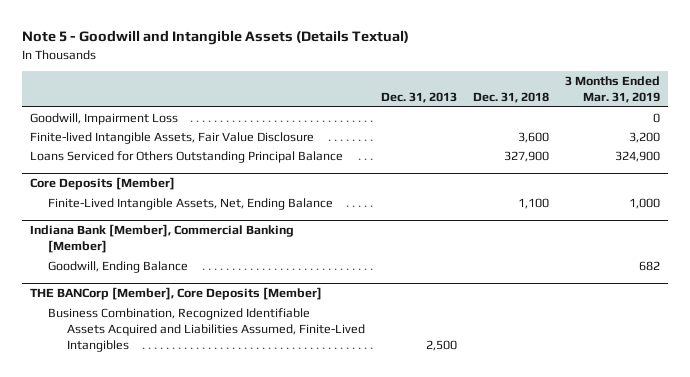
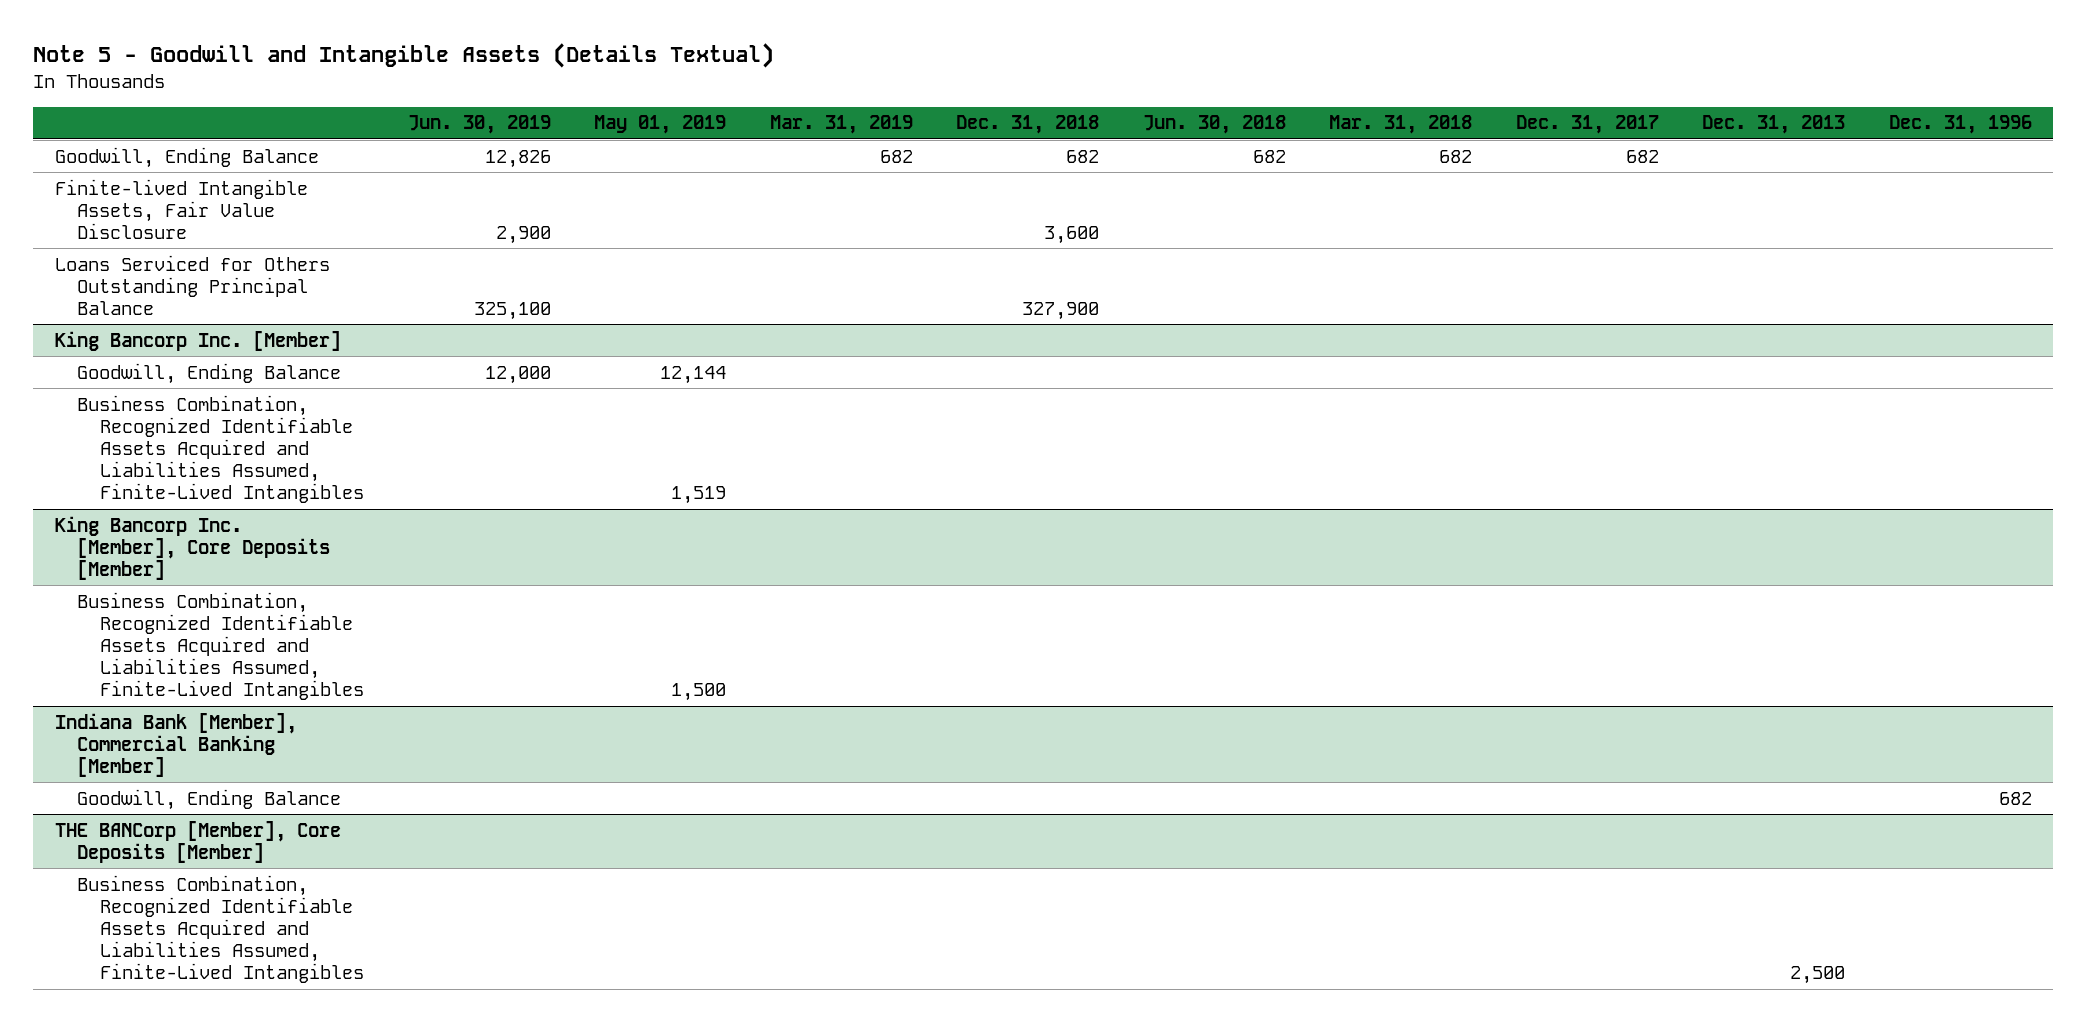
[565,76,661,104] 3 Months Ended Mar. 31, 2019 -> none
none -> [407,115,551,135] Jun. 30, 2019
none -> [594,115,727,135] May 01, 2019
none -> [769,115,913,135] Mar. 31, 2019
none -> [1142,115,1286,135] Jun. 30, 2018
none -> [1329,115,1473,135] Mar. 31, 2018
none -> [1515,115,1659,135] Dec. 31, 2017
none -> [1888,115,2032,135] Dec. 31, 1996
[29,112,178,125] Goodwill, Impairment Loss -> none
none -> [54,146,319,168] Goodwill, Ending Balance
[48,197,334,210] Finite-Lived Intangible Assets, Net, Ending Balance -> none
none -> [54,330,341,351] King Bancorp Inc. [Member]
none -> [77,362,342,384] Goodwill, Ending Balance
none -> [77,394,365,504] Business Combination, Recognized Identifiable Assets Acquired and Liabilities Assumed, Finite-Lived Intangibles
[29,176,175,190] Core Deposits [Member] -> [54,515,331,580] King Bancorp Inc. [Member], Core Deposits [Member]
none -> [77,591,365,701] Business Combination, Recognized Identifiable Assets Acquired and Liabilities Assumed, Finite-Lived Intangibles

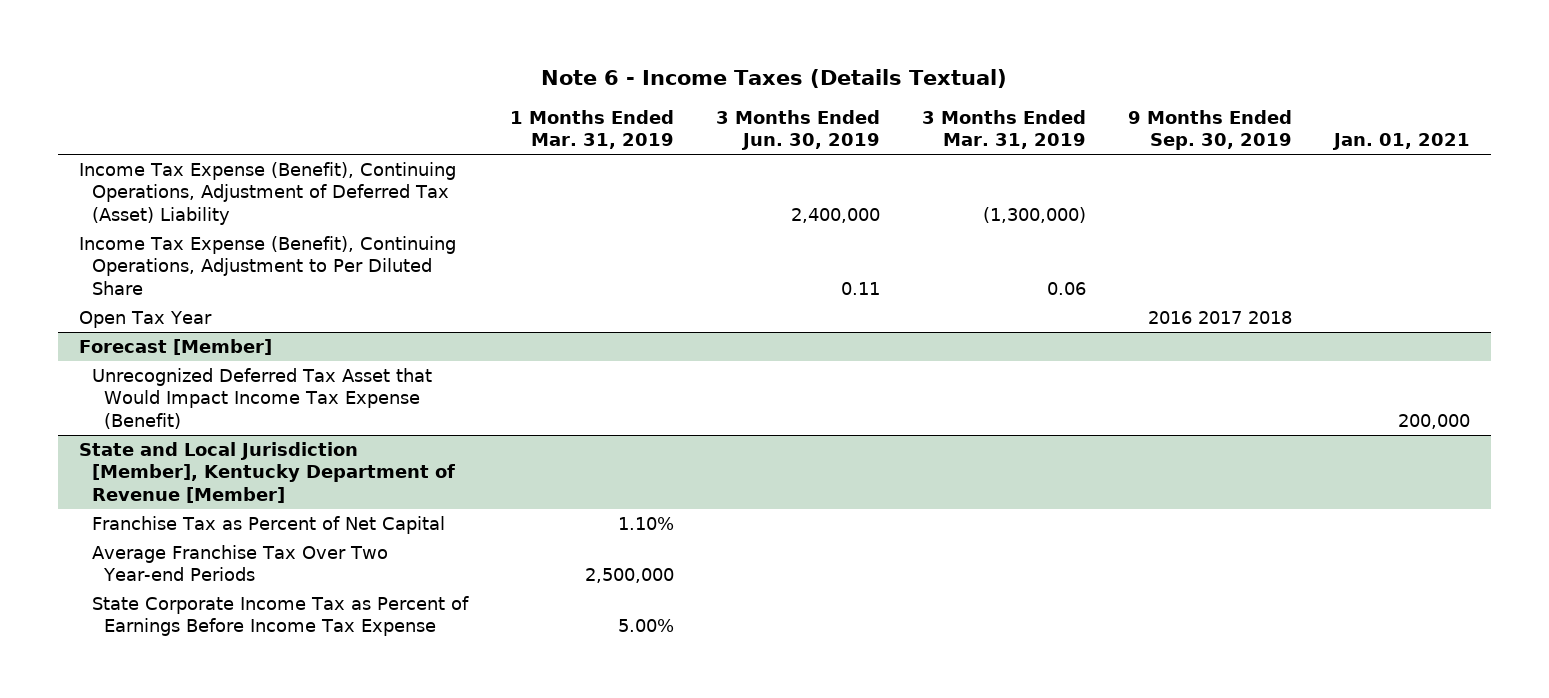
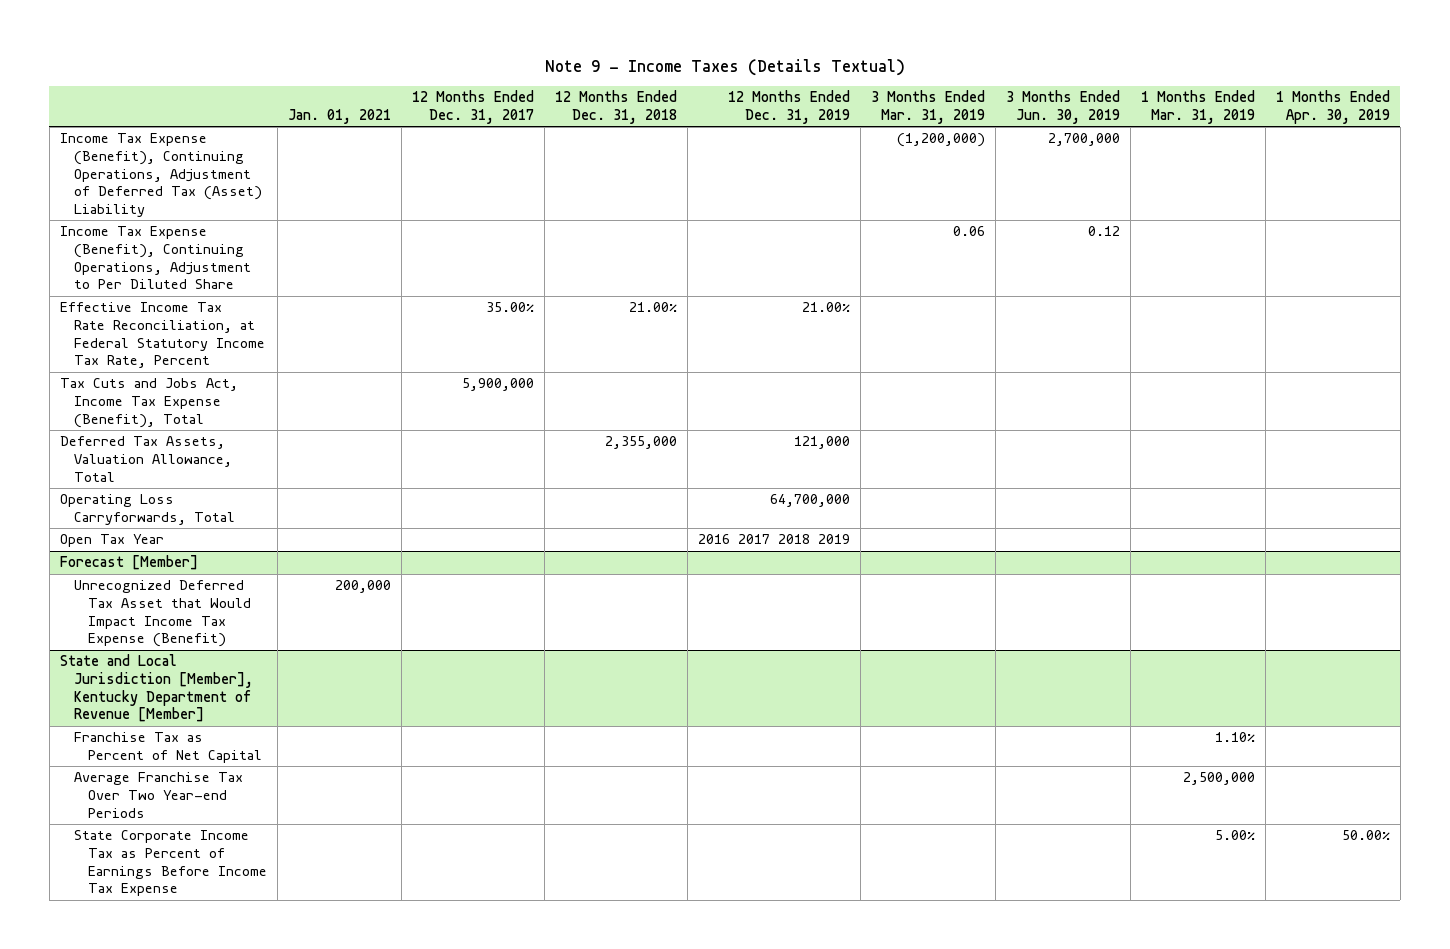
[541,69,1008,89] Note 6 - Income Taxes (Details Textual) -> [544,58,905,76] Note 9 - Income Taxes (Details Textual)
[1127,109,1292,150] 9 Months Ended Sep. 30, 2019 -> none
none -> [411,90,534,124] 12 Months Ended Dec. 31, 2017
none -> [554,90,677,124] 12 Months Ended Dec. 31, 2018
none -> [727,90,850,124] 12 Months Ended Dec. 31, 2019
none -> [1275,90,1390,124] 1 Months Ended Apr. 30, 2019
[790,207,880,223] 2,400,000 -> [1047,133,1120,147] 2,700,000
[982,206,1086,223] (1,300,000) -> [896,133,985,148] (1,200,000)
[840,281,880,295] 0.11 -> [1087,226,1120,237] 0.12
none -> [59,302,265,369] Effective Income Tax Rate Reconciliation, at Federal Statutory Income Tax Rate, Percent
none -> [59,378,238,428] Tax Cuts and Jobs Act, Income Tax Expense (Benefit), Total
none -> [59,436,232,482] Deferred Tax Assets, Valuation Allowance, Total
none -> [59,494,235,526] Operating Loss Carryforwards, Total

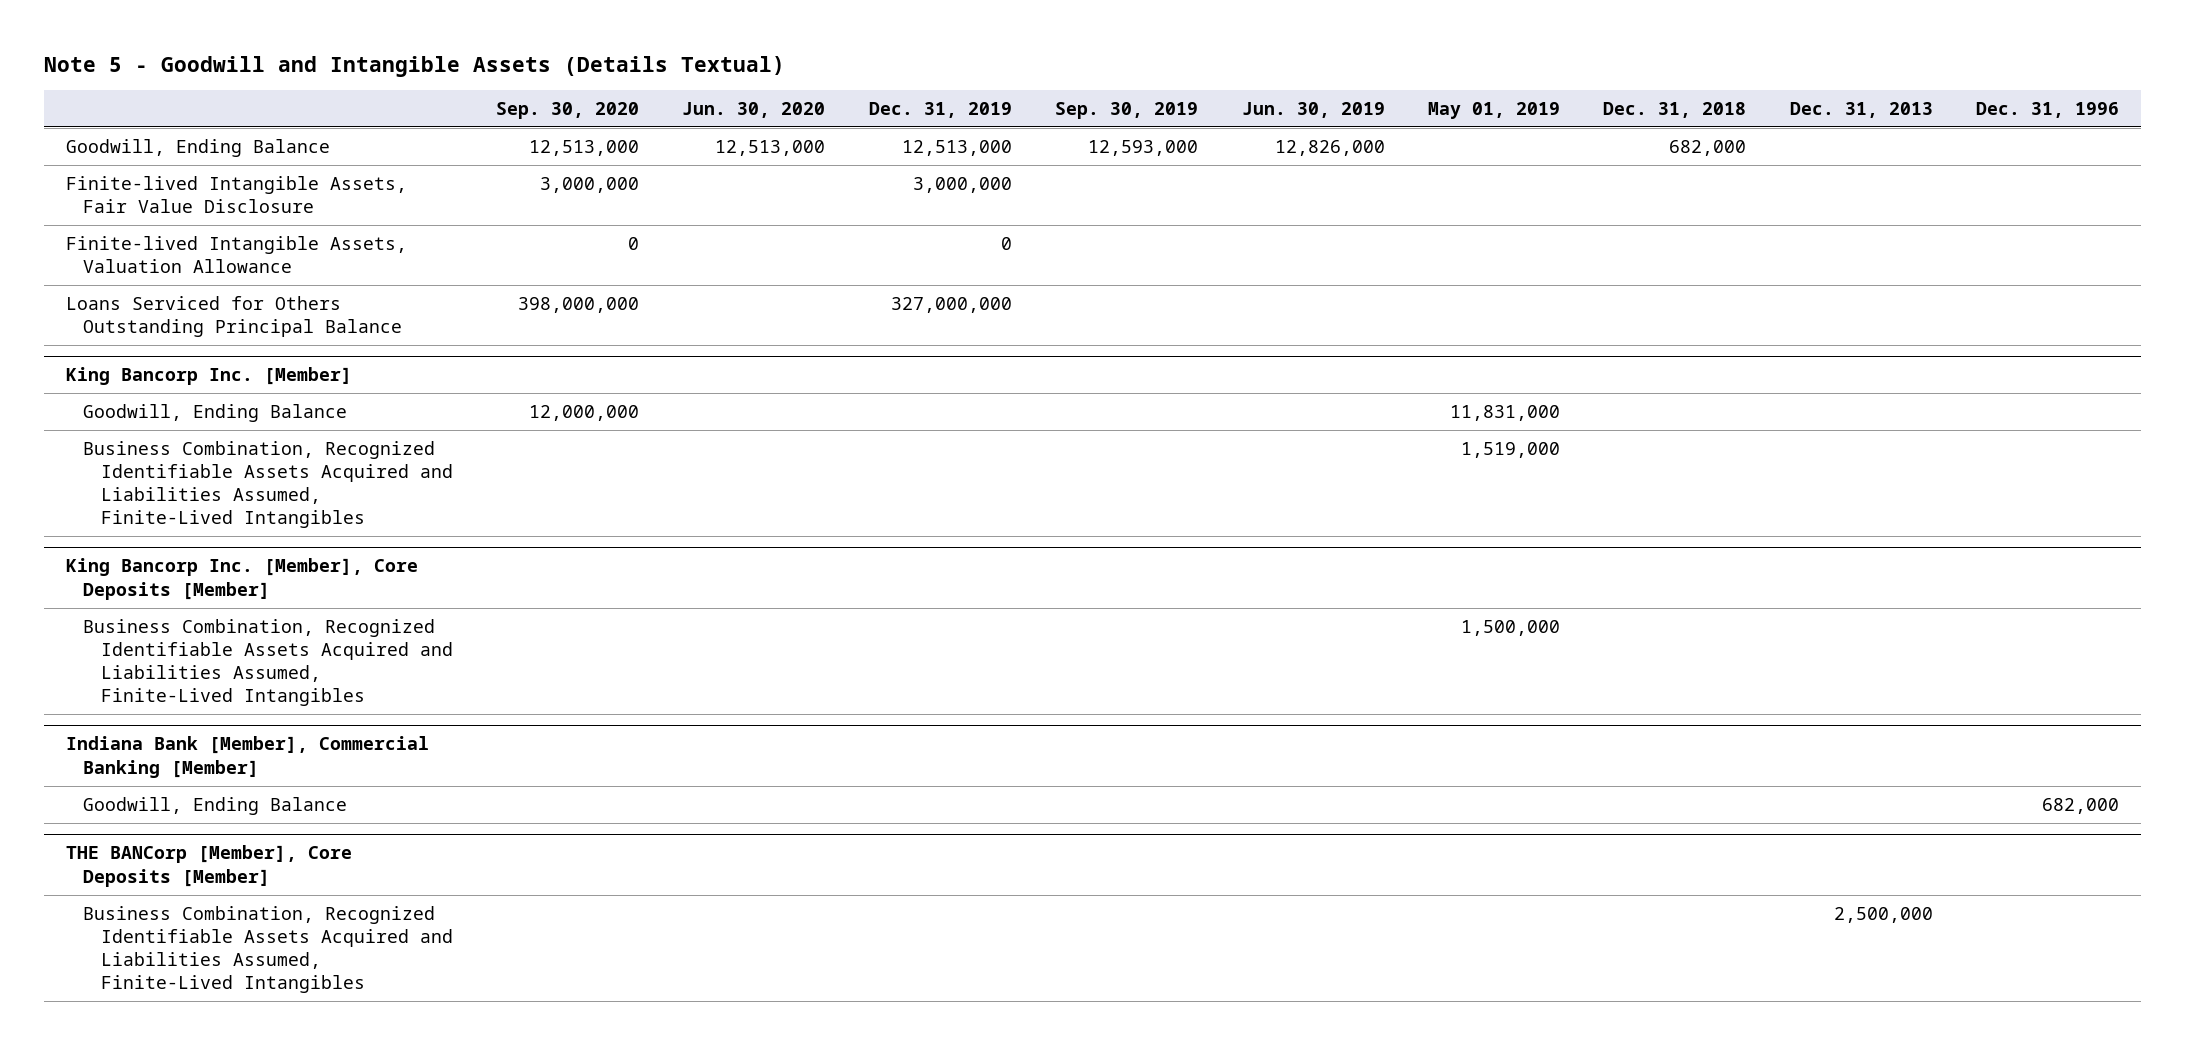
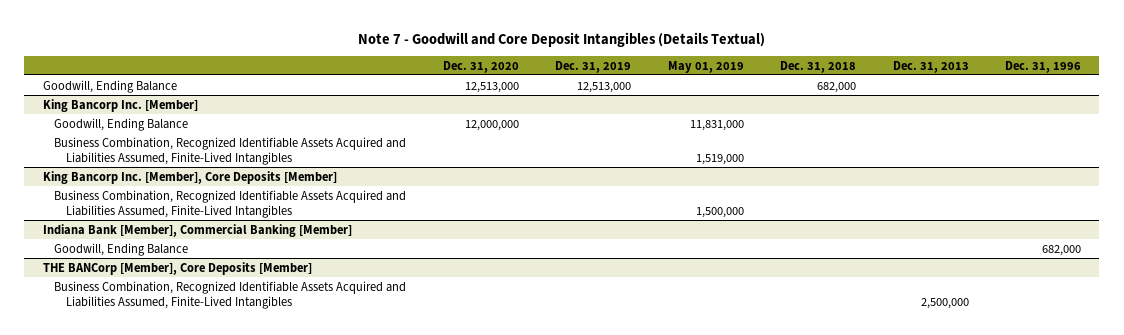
[43,55,785,77] Note 5 - Goodwill and Intangible Assets (Details Textual) -> [357,31,765,47] Note 7 - Goodwill and Core Deposit Intangibles (Details Textual)
[496,101,640,119] Sep. 30, 2020 -> none
[682,101,826,118] Jun. 30, 2020 -> none
[1055,101,1199,119] Sep. 30, 2019 -> none
[1241,101,1385,118] Jun. 30, 2019 -> none
none -> [442,60,519,73] Dec. 31, 2020
[65,175,407,214] Finite-lived Intangible Assets, Fair Value Disclosure -> none
[65,235,407,274] Finite-lived Intangible Assets, Valuation Allowance -> none
[65,295,403,338] Loans Serviced for Others Outstanding Principal Balance -> none

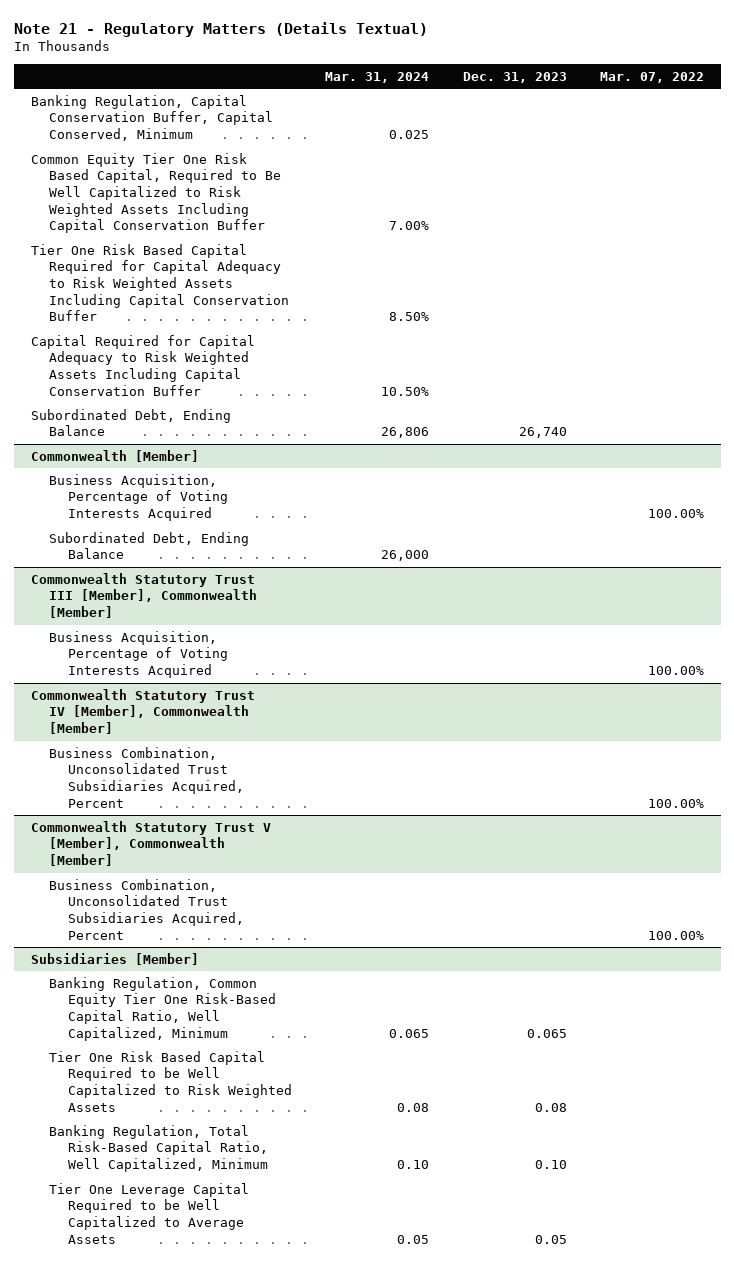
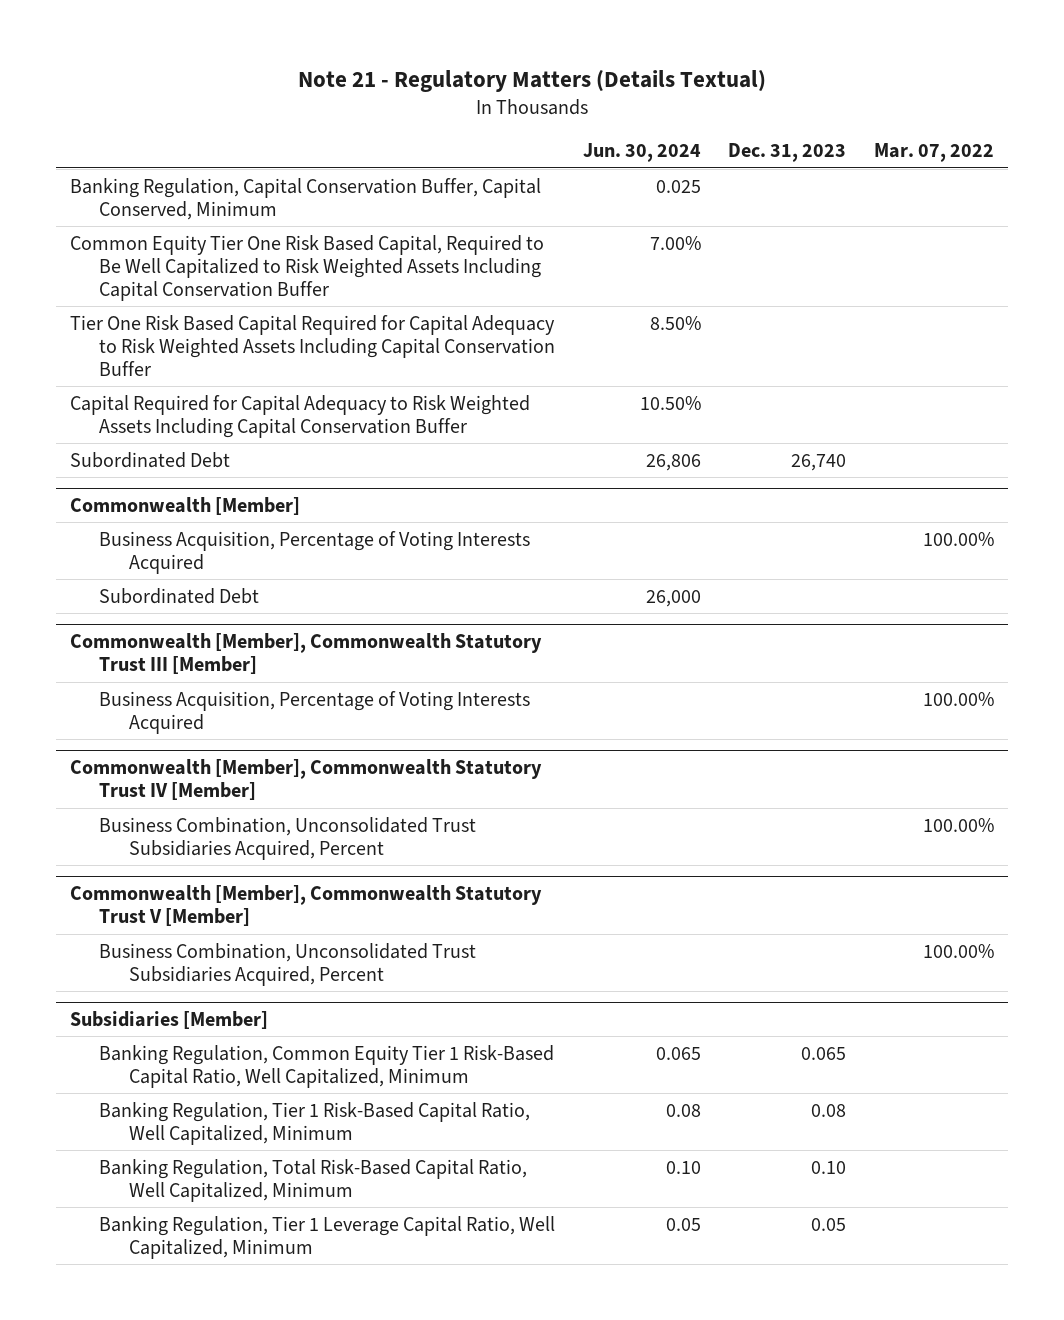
[325,72,430,84] Mar. 31, 2024 -> none
none -> [582,143,701,163] Jun. 30, 2024
[30,408,231,437] Subordinated Debt, Ending Balance -> [70,451,231,468] Subordinated Debt
[49,531,250,560] Subordinated Debt, Ending Balance -> [99,587,260,604] Subordinated Debt
[30,572,258,619] Commonwealth Statutory Trust III [Member], Commonwealth [Member] -> [70,633,543,675] Commonwealth [Member], Commonwealth Statutory Trust III [Member]
[30,688,255,735] Commonwealth Statutory Trust IV [Member], Commonwealth [Member] -> [70,759,543,801] Commonwealth [Member], Commonwealth Statutory Trust IV [Member]
[30,820,271,867] Commonwealth Statutory Trust V [Member], Commonwealth [Member] -> [70,885,543,927] Commonwealth [Member], Commonwealth Statutory Trust V [Member]
[49,976,276,1041] Banking Regulation, Common Equity Tier One Risk-Based Capital Ratio, Well Capitalized, Minimum -> [99,1044,555,1088] Banking Regulation, Common Equity Tier 1 Risk-Based Capital Ratio, Well Capitalized, Minimum
[49,1050,292,1112] Tier One Risk Based Capital Required to be Well Capitalized to Risk Weighted Assets -> [99,1101,531,1145] Banking Regulation, Tier 1 Risk-Based Capital Ratio, Well Capitalized, Minimum
[49,1182,250,1244] Tier One Leverage Capital Required to be Well Capitalized to Average Assets -> [99,1215,556,1259] Banking Regulation, Tier 1 Leverage Capital Ratio, Well Capitalized, Minimum

